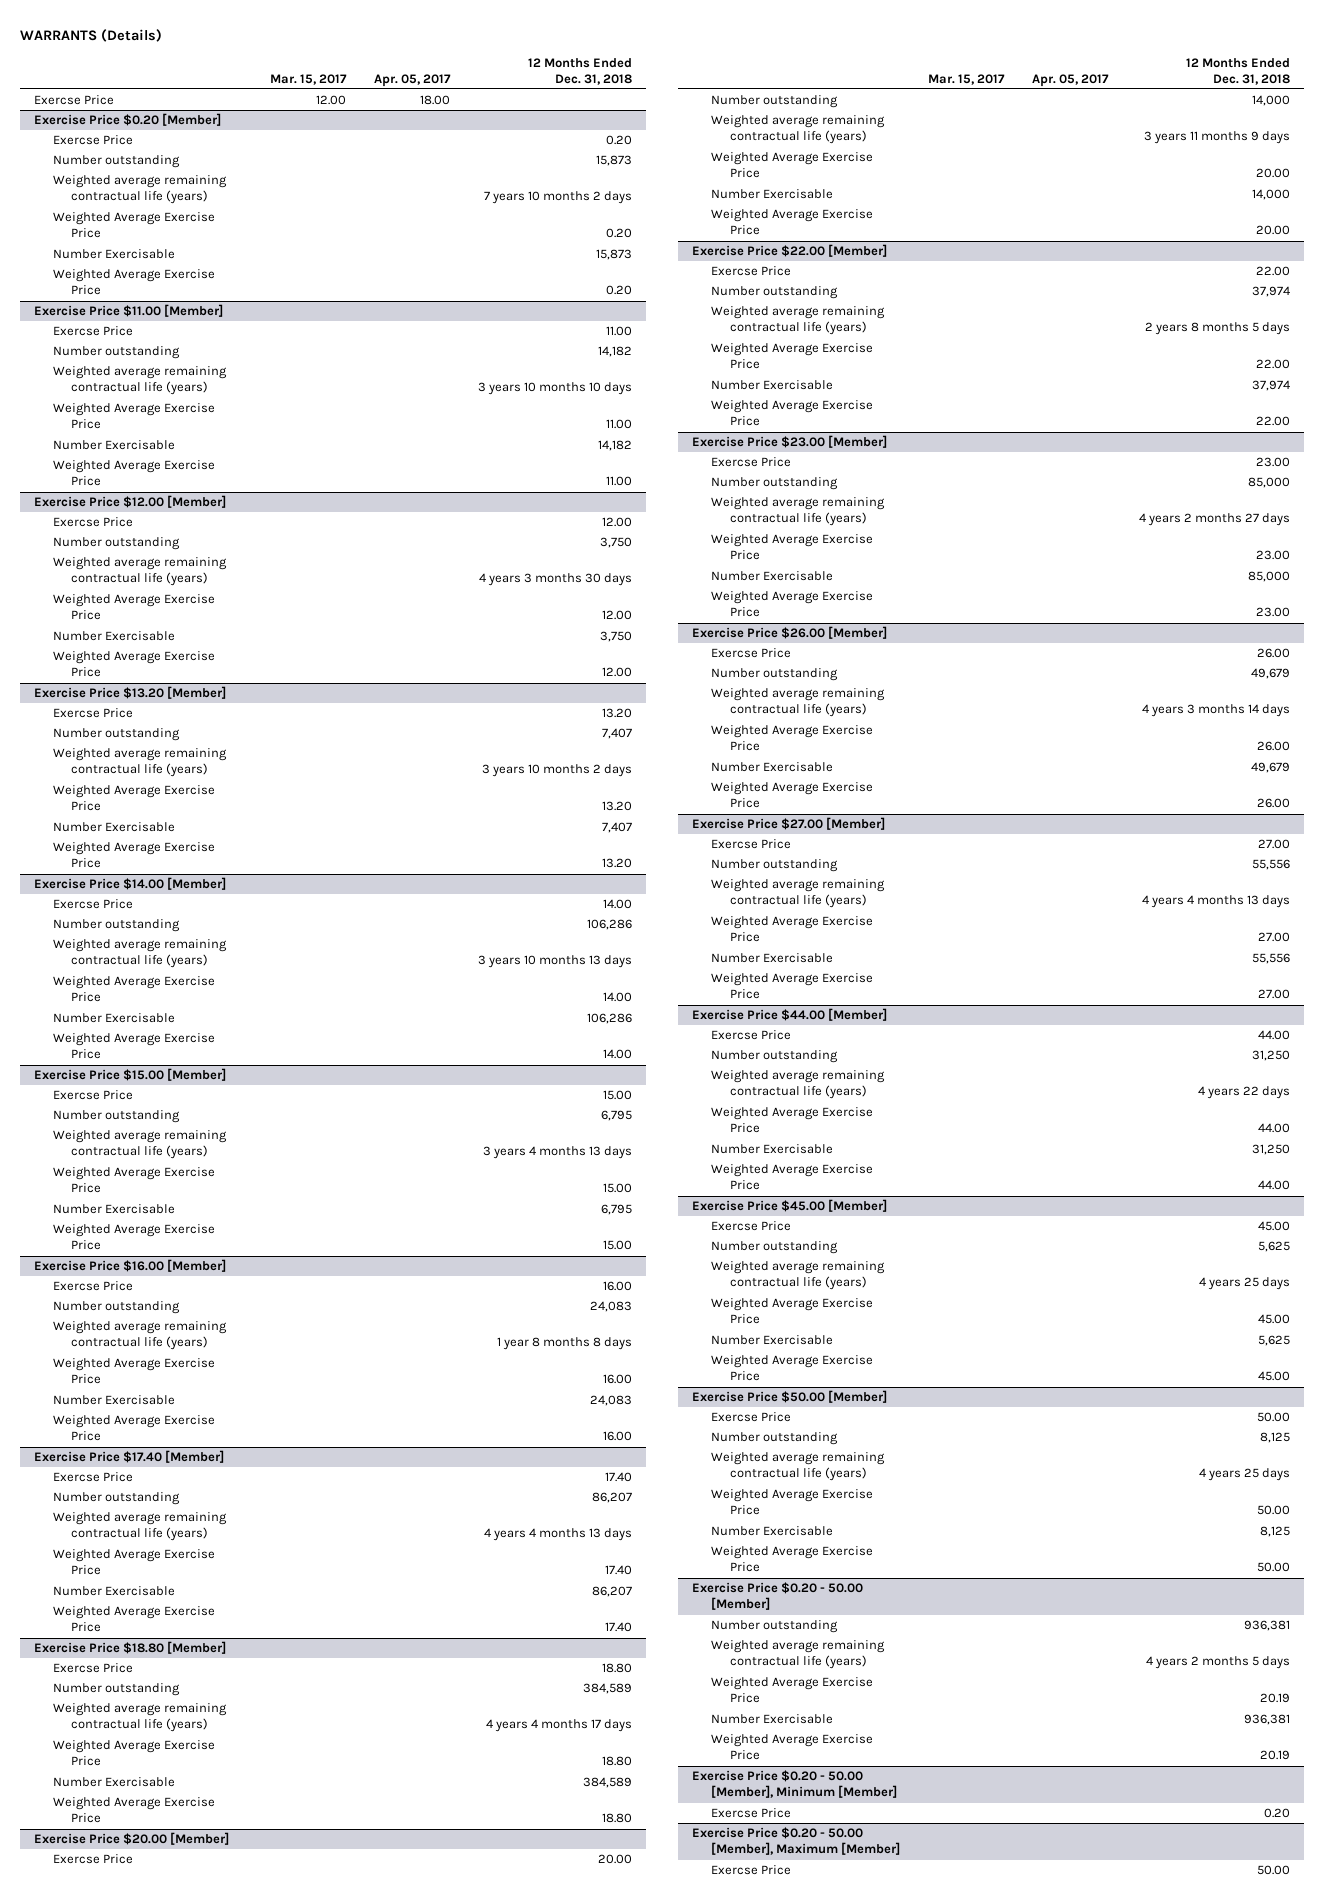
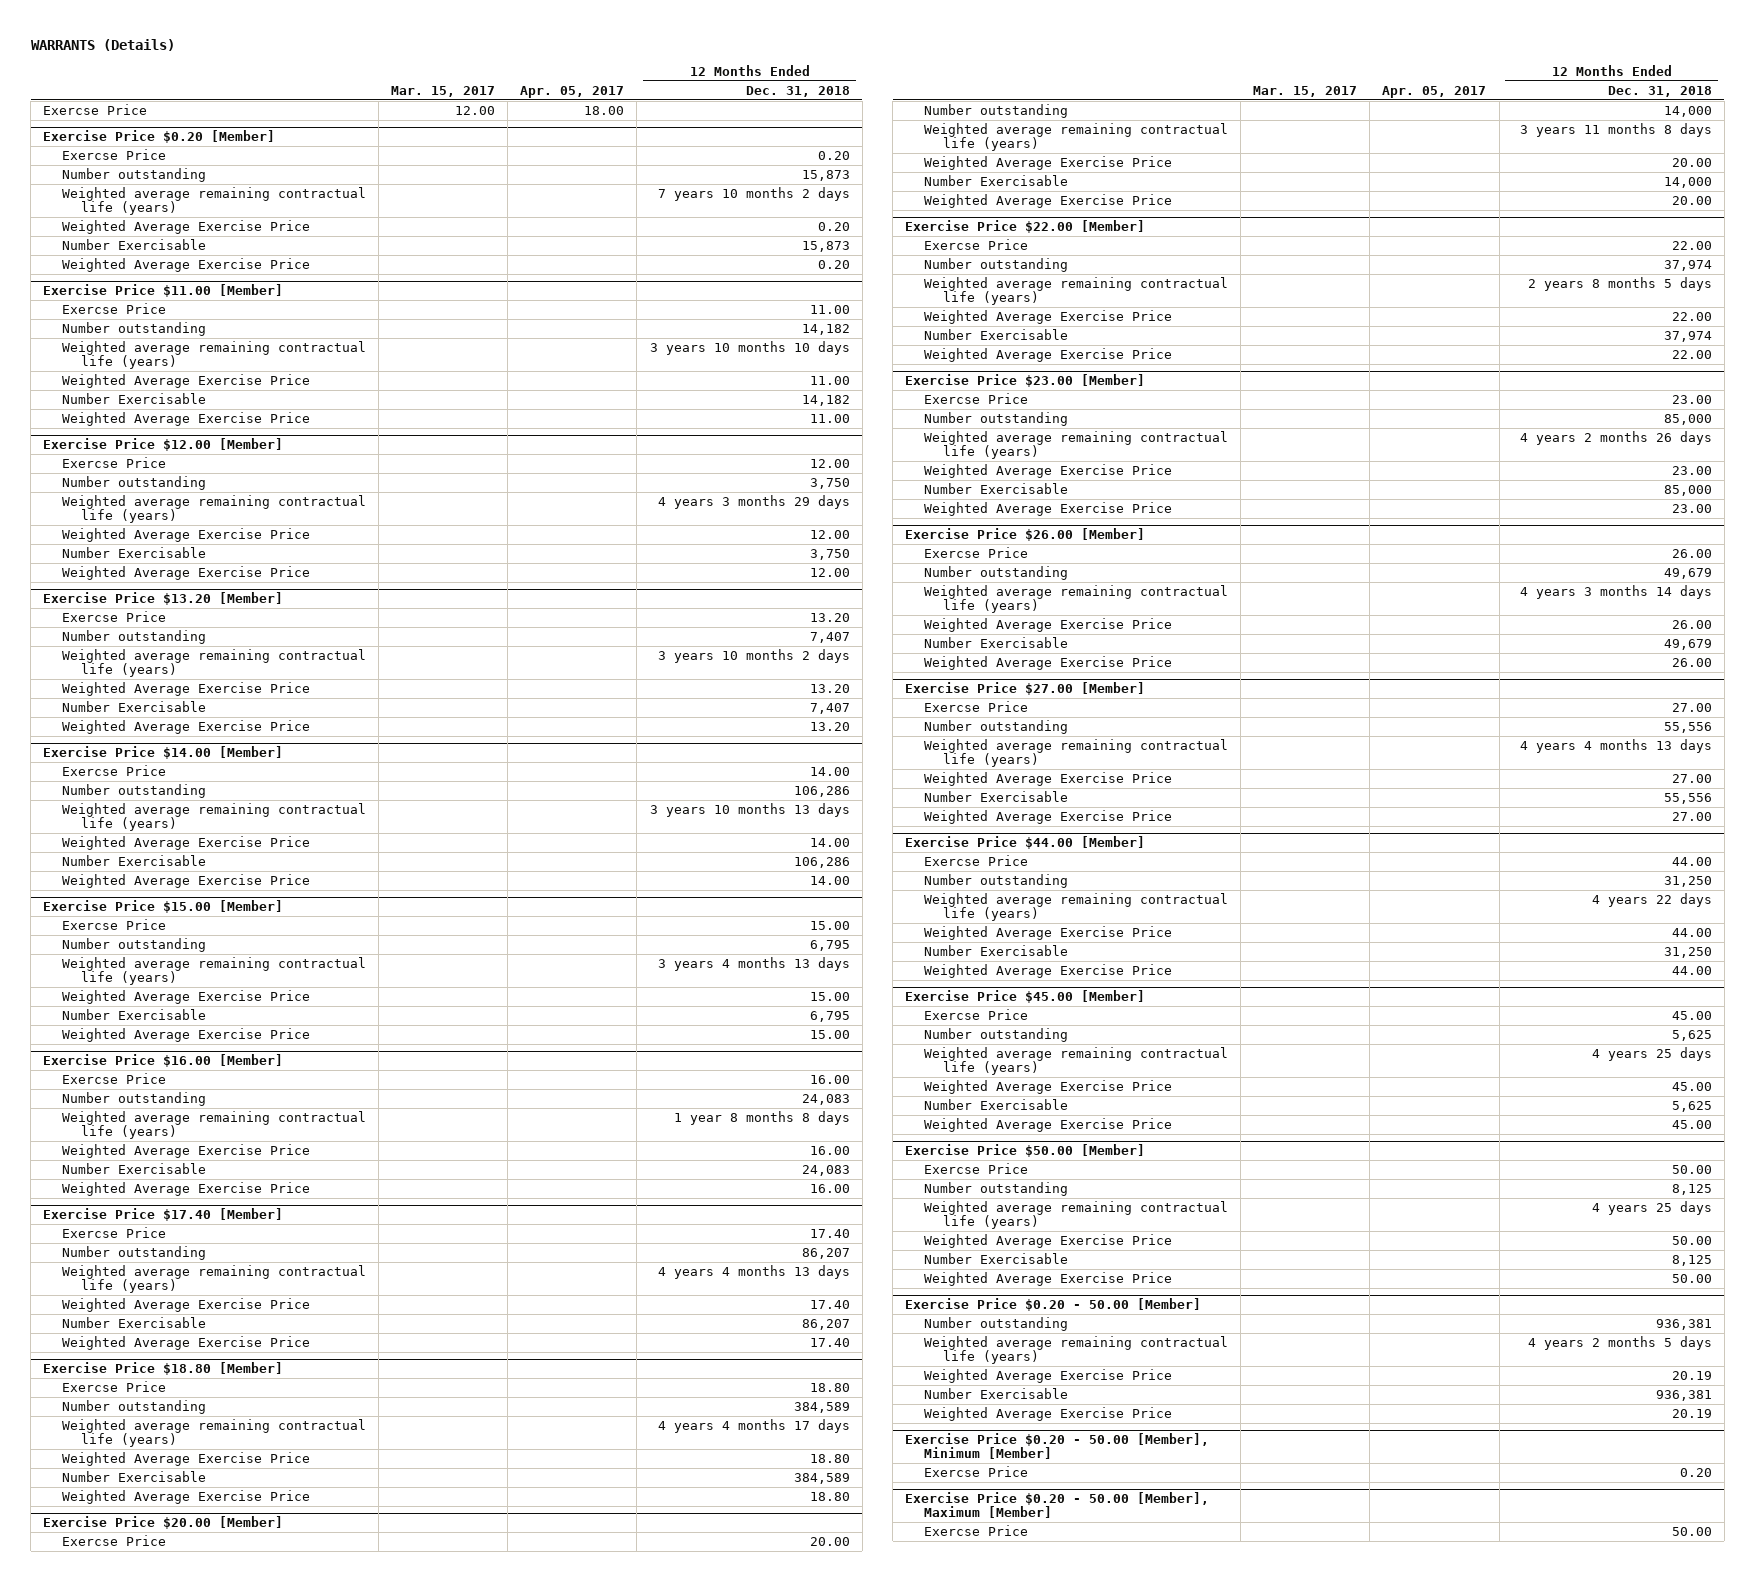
[478,573,632,587] 4 years 3 months 30 days -> [657,494,850,509] 4 years 3 months 29 days
[1143,131,1290,145] 3 years 11 months 9 days -> [1519,122,1712,137] 3 years 11 months 8 days
[1138,513,1290,527] 4 years 2 months 27 days -> [1519,430,1712,445] 4 years 2 months 26 days

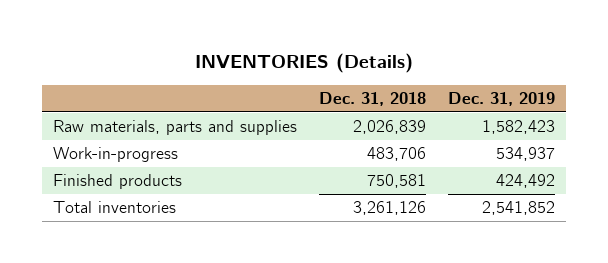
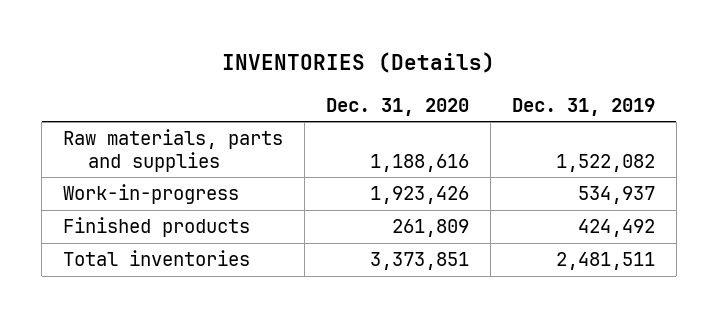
[319,92,427,107] Dec. 31, 2018 -> none
none -> [326,97,470,116] Dec. 31, 2020
[481,120,555,135] 1,582,423 -> [555,153,655,172] 1,522,082
[481,201,555,216] 2,541,852 -> [555,252,655,271] 2,481,511

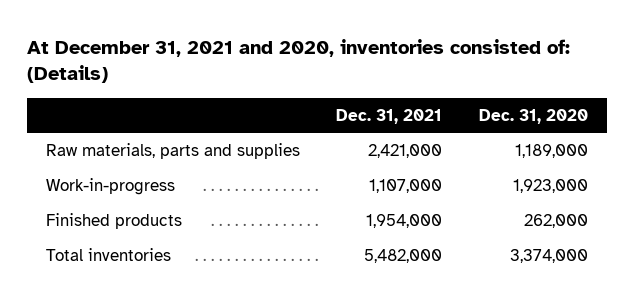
[222,52,496,74] INVENTORIES (Details) -> [27,38,571,84] At December 31, 2021 and 2020, inventories consisted of: (Details)
[511,97,655,116] Dec. 31, 2019 -> none
none -> [336,108,443,124] Dec. 31, 2021
[370,153,470,172] 1,188,616 -> [515,144,589,159] 1,189,000
[370,186,470,205] 1,923,426 -> [513,179,589,194] 1,923,000
[392,219,470,238] 261,809 -> [524,214,589,229] 262,000
[370,252,470,271] 3,373,851 -> [510,249,589,264] 3,374,000

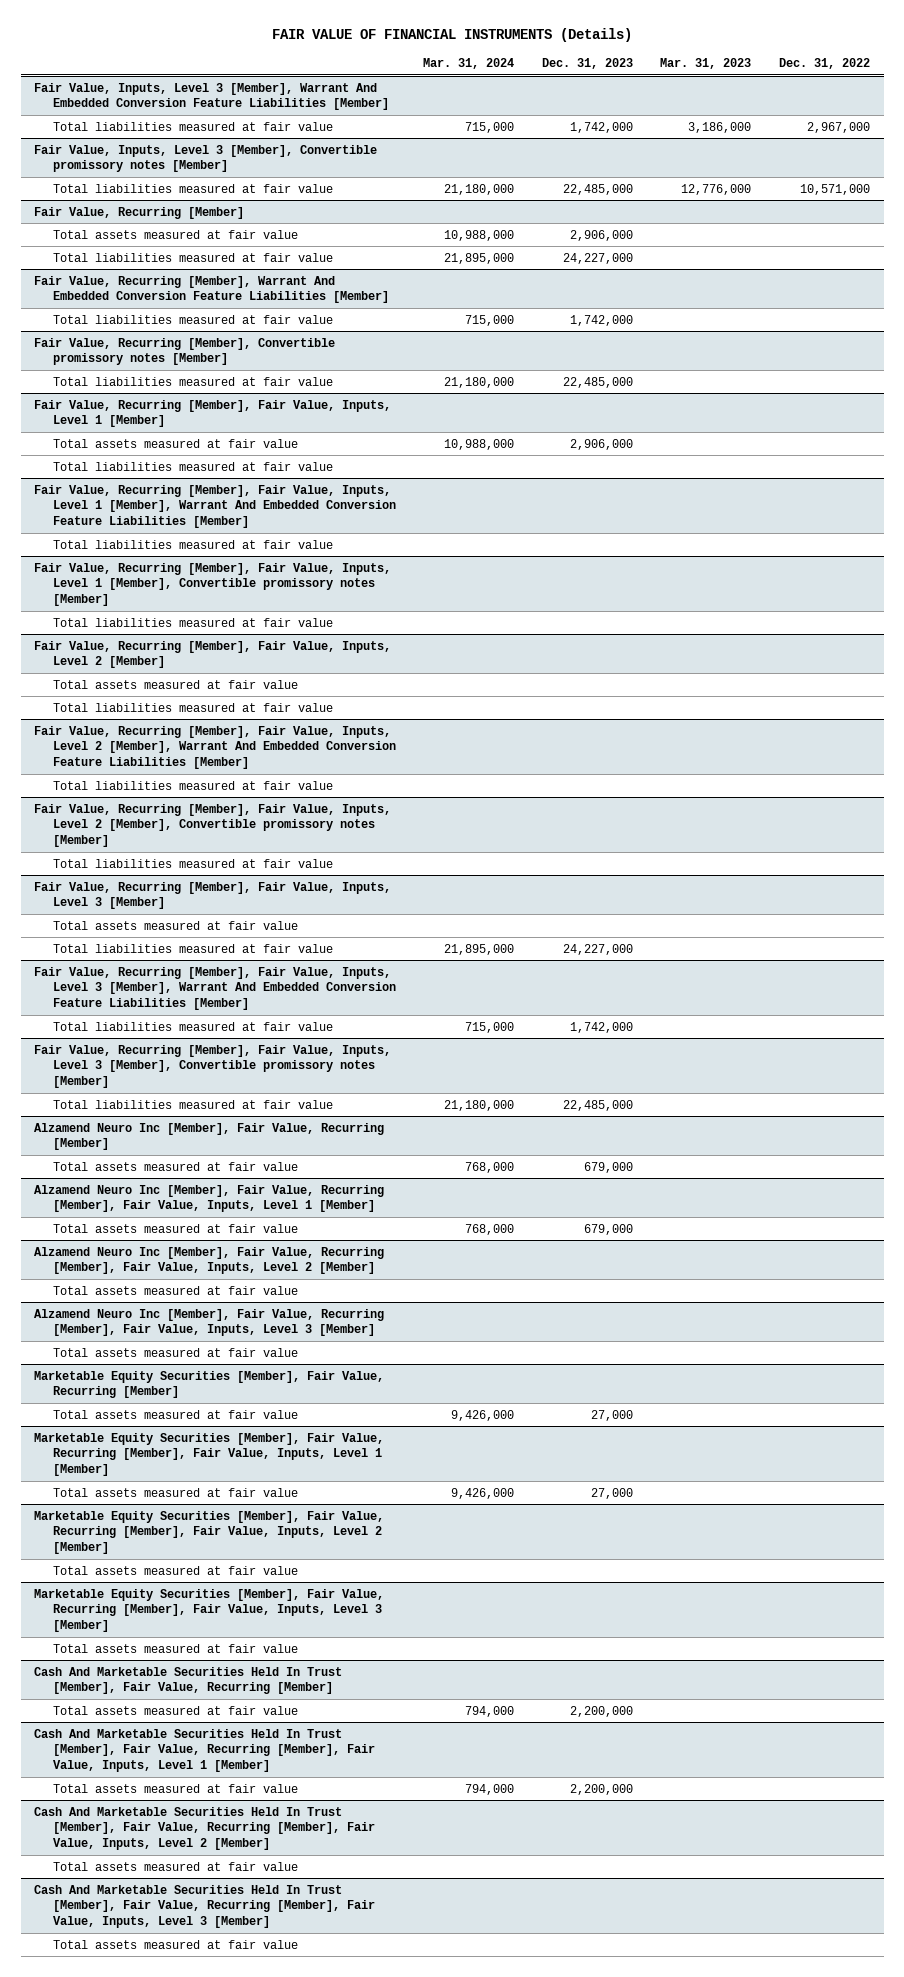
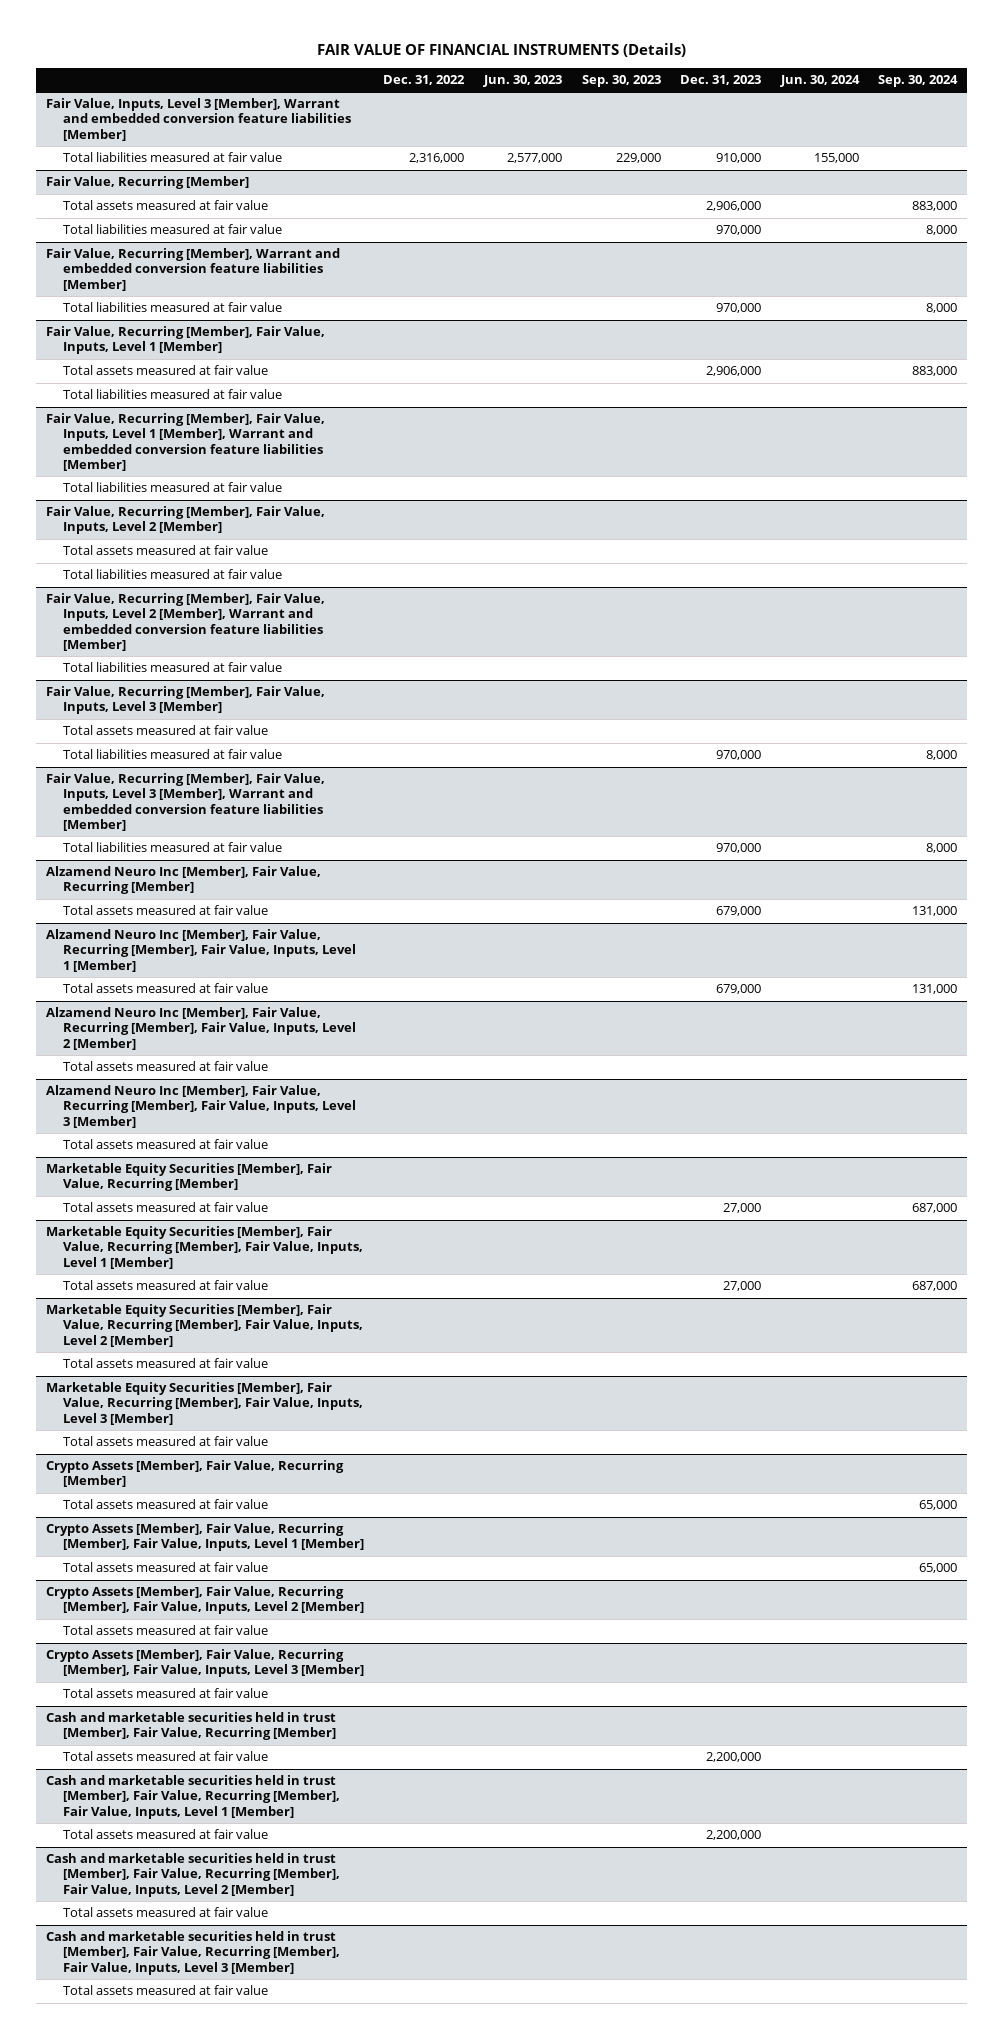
[423,58,515,70] Mar. 31, 2024 -> none
[660,58,752,70] Mar. 31, 2023 -> none
none -> [483,74,563,87] Jun. 30, 2023
none -> [581,74,661,87] Sep. 30, 2023
none -> [779,74,860,87] Jun. 30, 2024
none -> [878,74,959,87] Sep. 30, 2024
[34,144,378,173] Fair Value, Inputs, Level 3 [Member], Convertible promissory notes [Member] -> none
[52,183,333,193] Total liabilities measured at fair value -> none
[34,82,389,111] Fair Value, Inputs, Level 3 [Member], Warrant And Embedded Conversion Feature Liabilities [Member] -> [45,98,351,141] Fair Value, Inputs, Level 3 [Member], Warrant and embedded conversion feature liabilities [Member]
[569,121,633,133] 1,742,000 -> [716,153,762,164] 910,000
[807,121,871,133] 2,967,000 -> [409,153,465,164] 2,316,000
[34,337,336,366] Fair Value, Recurring [Member], Convertible promissory notes [Member] -> none
[52,376,333,386] Total liabilities measured at fair value -> none
[562,252,633,264] 24,227,000 -> [716,225,762,236] 970,000
[34,275,389,304] Fair Value, Recurring [Member], Warrant And Embedded Conversion Feature Liabilities [Member] -> [45,248,340,291] Fair Value, Recurring [Member], Warrant and embedded conversion feature liabilities [Member]
[569,314,633,326] 1,742,000 -> [716,303,762,314] 970,000
[52,539,333,549] Total liabilities measured at fair value -> none
[34,562,392,607] Fair Value, Recurring [Member], Fair Value, Inputs, Level 1 [Member], Convertible promissory notes [Member] -> none
[34,484,396,529] Fair Value, Recurring [Member], Fair Value, Inputs, Level 1 [Member], Warrant And Embedded Conversion Feature Liabilities [Member] -> [45,413,325,472] Fair Value, Recurring [Member], Fair Value, Inputs, Level 1 [Member], Warrant and embedded conversion feature liabilities [Member]
[52,780,333,790] Total liabilities measured at fair value -> none
[34,803,392,848] Fair Value, Recurring [Member], Fair Value, Inputs, Level 2 [Member], Convertible promissory notes [Member] -> none
[34,725,396,770] Fair Value, Recurring [Member], Fair Value, Inputs, Level 2 [Member], Warrant And Embedded Conversion Feature Liabilities [Member] -> [45,593,325,652] Fair Value, Recurring [Member], Fair Value, Inputs, Level 2 [Member], Warrant and embedded conversion feature liabilities [Member]
[34,1044,392,1089] Fair Value, Recurring [Member], Fair Value, Inputs, Level 3 [Member], Convertible promissory notes [Member] -> none
[52,1099,333,1109] Total liabilities measured at fair value -> none
[562,943,633,955] 24,227,000 -> [716,750,762,761] 970,000
[34,966,396,1011] Fair Value, Recurring [Member], Fair Value, Inputs, Level 3 [Member], Warrant And Embedded Conversion Feature Liabilities [Member] -> [45,773,325,832] Fair Value, Recurring [Member], Fair Value, Inputs, Level 3 [Member], Warrant and embedded conversion feature liabilities [Member]
[569,1021,633,1033] 1,742,000 -> [716,843,762,854] 970,000
none -> [45,1460,344,1488] Crypto Assets [Member], Fair Value, Recurring [Member]
none -> [62,1499,268,1510] Total assets measured at fair value
none -> [45,1523,364,1552] Crypto Assets [Member], Fair Value, Recurring [Member], Fair Value, Inputs, Level 1 [Member]
none -> [62,1562,268,1573] Total assets measured at fair value
none -> [45,1586,364,1615] Crypto Assets [Member], Fair Value, Recurring [Member], Fair Value, Inputs, Level 2 [Member]
none -> [62,1625,268,1636] Total assets measured at fair value
none -> [45,1649,364,1678] Crypto Assets [Member], Fair Value, Recurring [Member], Fair Value, Inputs, Level 3 [Member]
none -> [62,1688,268,1699] Total assets measured at fair value
[34,1666,343,1695] Cash And Marketable Securities Held In Trust [Member], Fair Value, Recurring [Member] -> [45,1712,336,1741] Cash and marketable securities held in trust [Member], Fair Value, Recurring [Member]
[34,1728,375,1773] Cash And Marketable Securities Held In Trust [Member], Fair Value, Recurring [Member], Fair Value, Inputs, Level 1 [Member] -> [45,1775,340,1819] Cash and marketable securities held in trust [Member], Fair Value, Recurring [Member], Fair Value, Inputs, Level 1 [Member]
[34,1806,375,1851] Cash And Marketable Securities Held In Trust [Member], Fair Value, Recurring [Member], Fair Value, Inputs, Level 2 [Member] -> [45,1853,340,1897] Cash and marketable securities held in trust [Member], Fair Value, Recurring [Member], Fair Value, Inputs, Level 2 [Member]
[34,1884,375,1929] Cash And Marketable Securities Held In Trust [Member], Fair Value, Recurring [Member], Fair Value, Inputs, Level 3 [Member] -> [45,1931,340,1975] Cash and marketable securities held in trust [Member], Fair Value, Recurring [Member], Fair Value, Inputs, Level 3 [Member]

